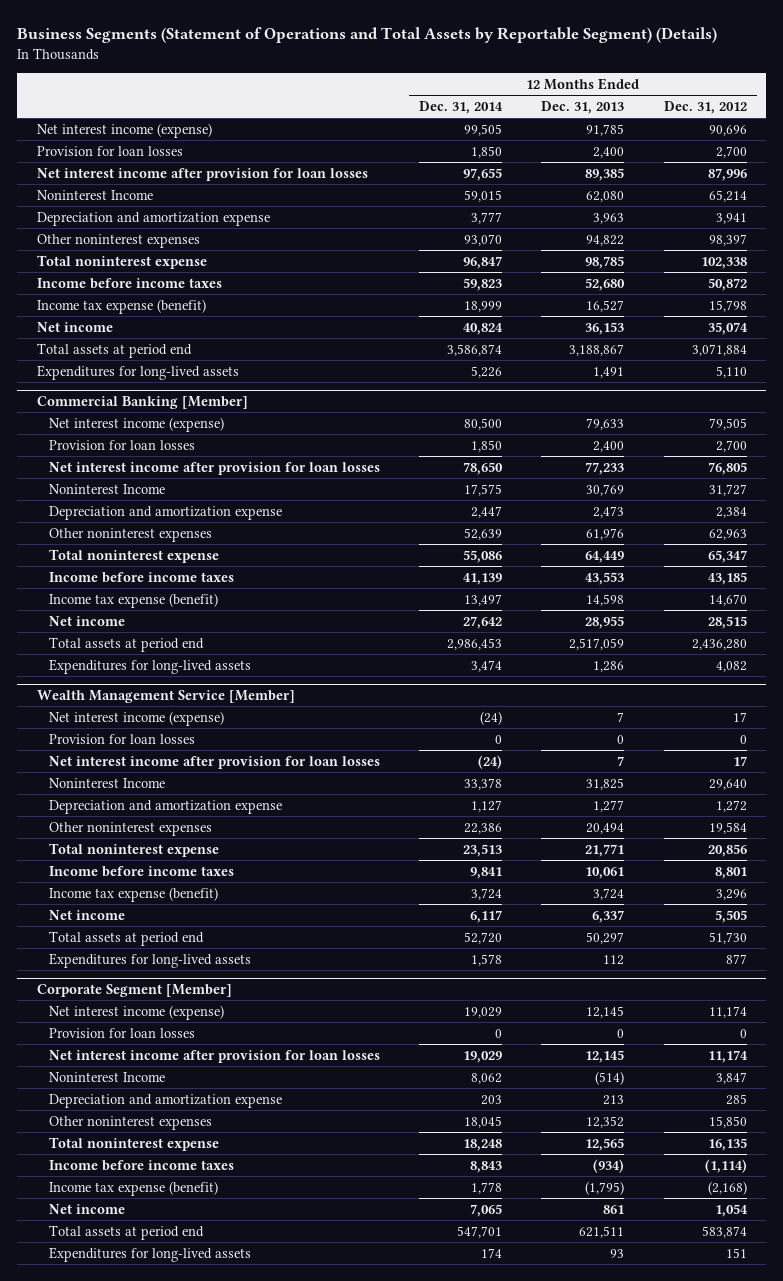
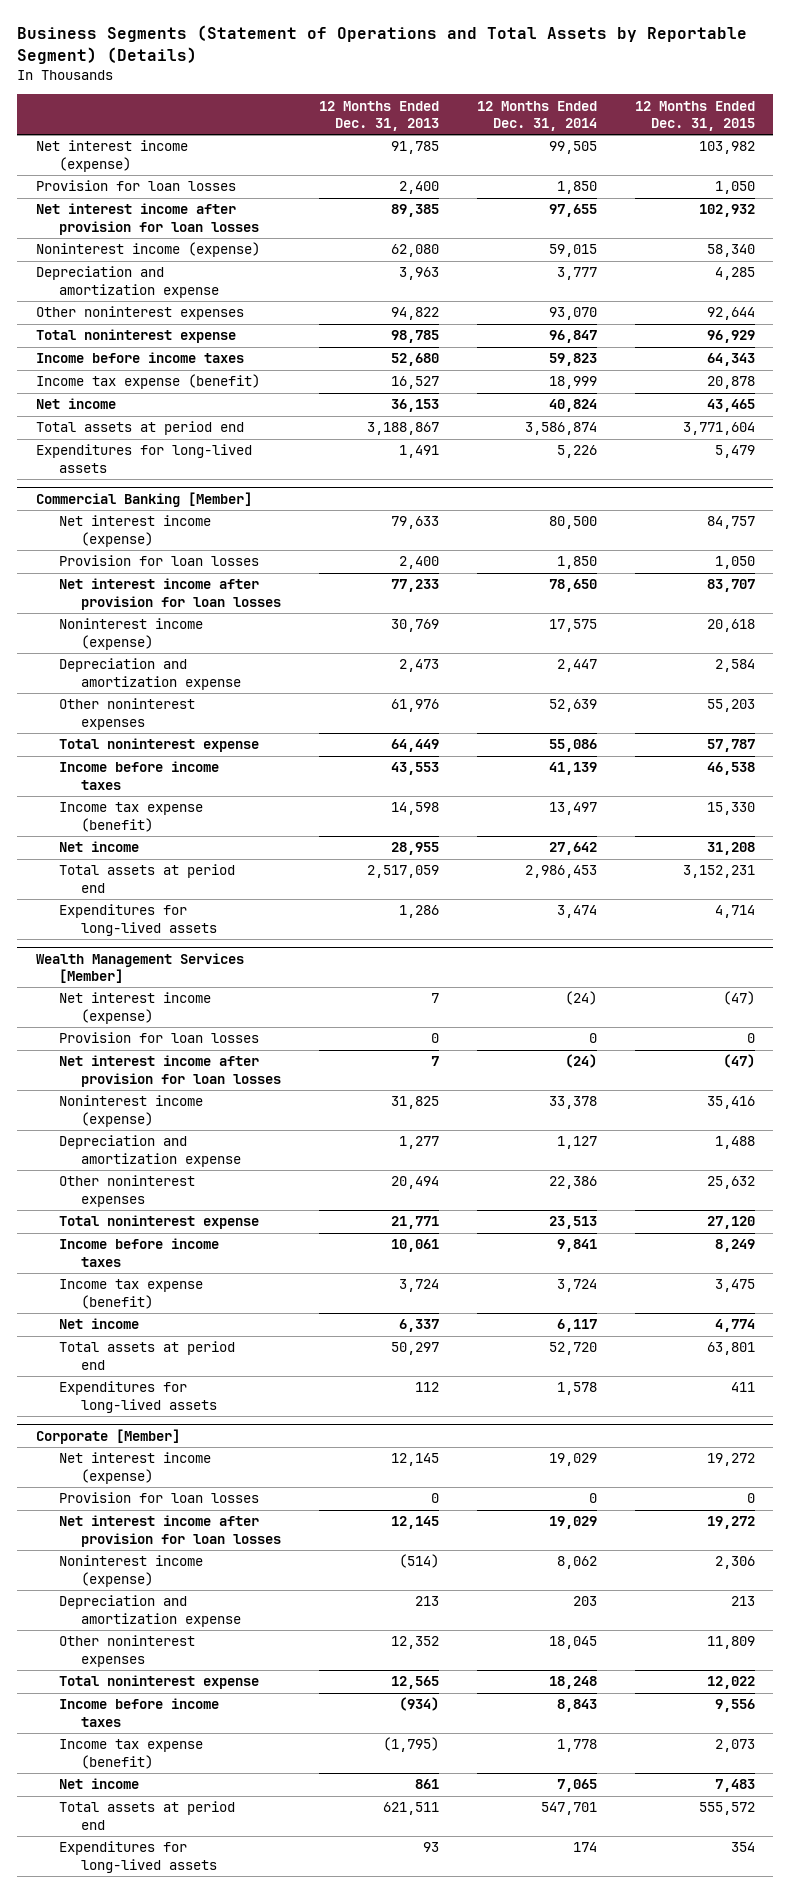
[663,100,747,114] Dec. 31, 2012 -> none
none -> [634,100,755,131] 12 Months Ended Dec. 31, 2015
[36,189,153,200] Noninterest Income -> [36,242,261,258] Noninterest income (expense)
[48,483,165,494] Noninterest Income -> [58,618,203,650] Noninterest income (expense)
[36,690,295,704] Wealth Management Service [Member] -> [36,953,245,984] Wealth Management Services [Member]
[48,777,165,788] Noninterest Income -> [58,1095,203,1127] Noninterest income (expense)
[36,984,232,998] Corporate Segment [Member] -> [36,1429,181,1445] Corporate [Member]
[48,1071,165,1082] Noninterest Income -> [58,1555,203,1587] Noninterest income (expense)

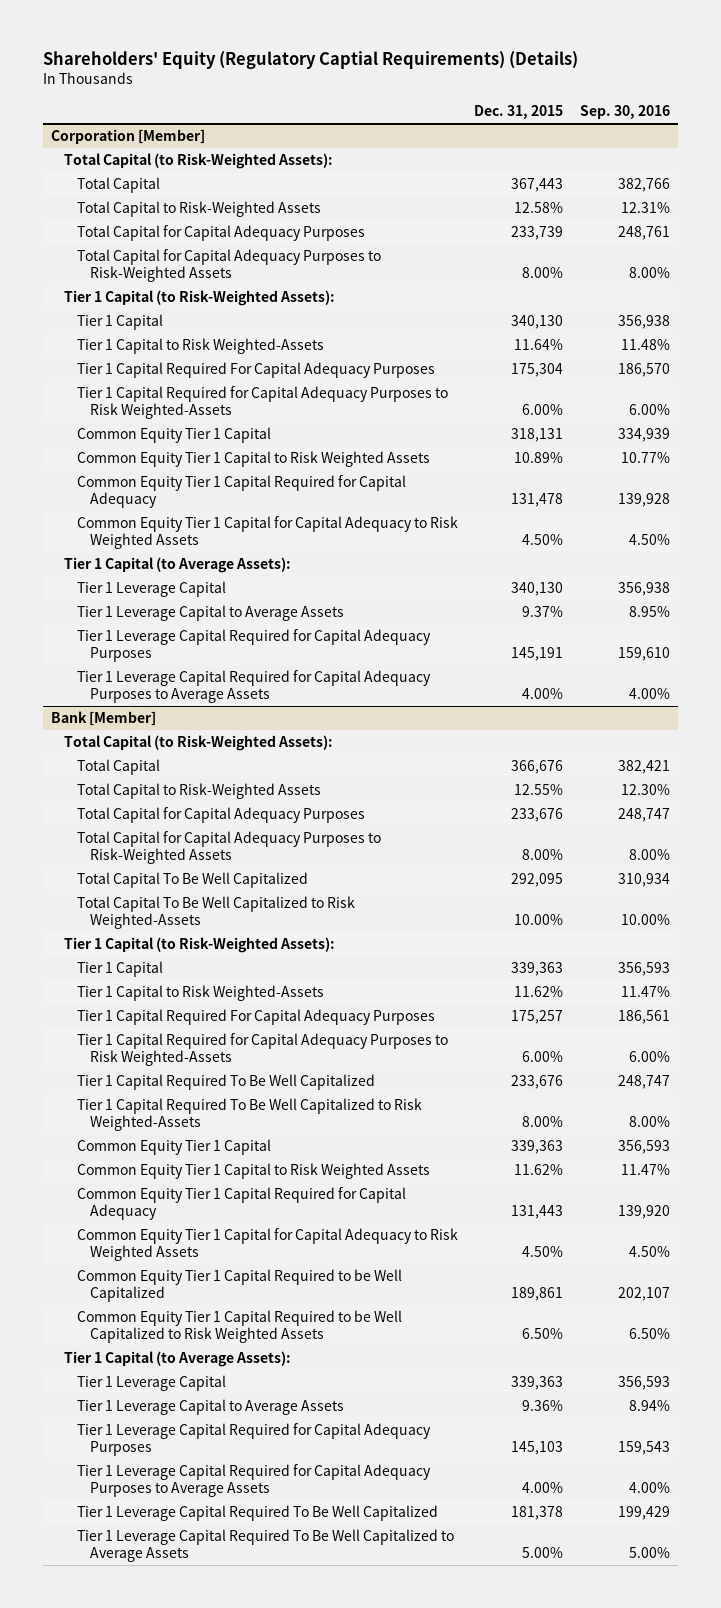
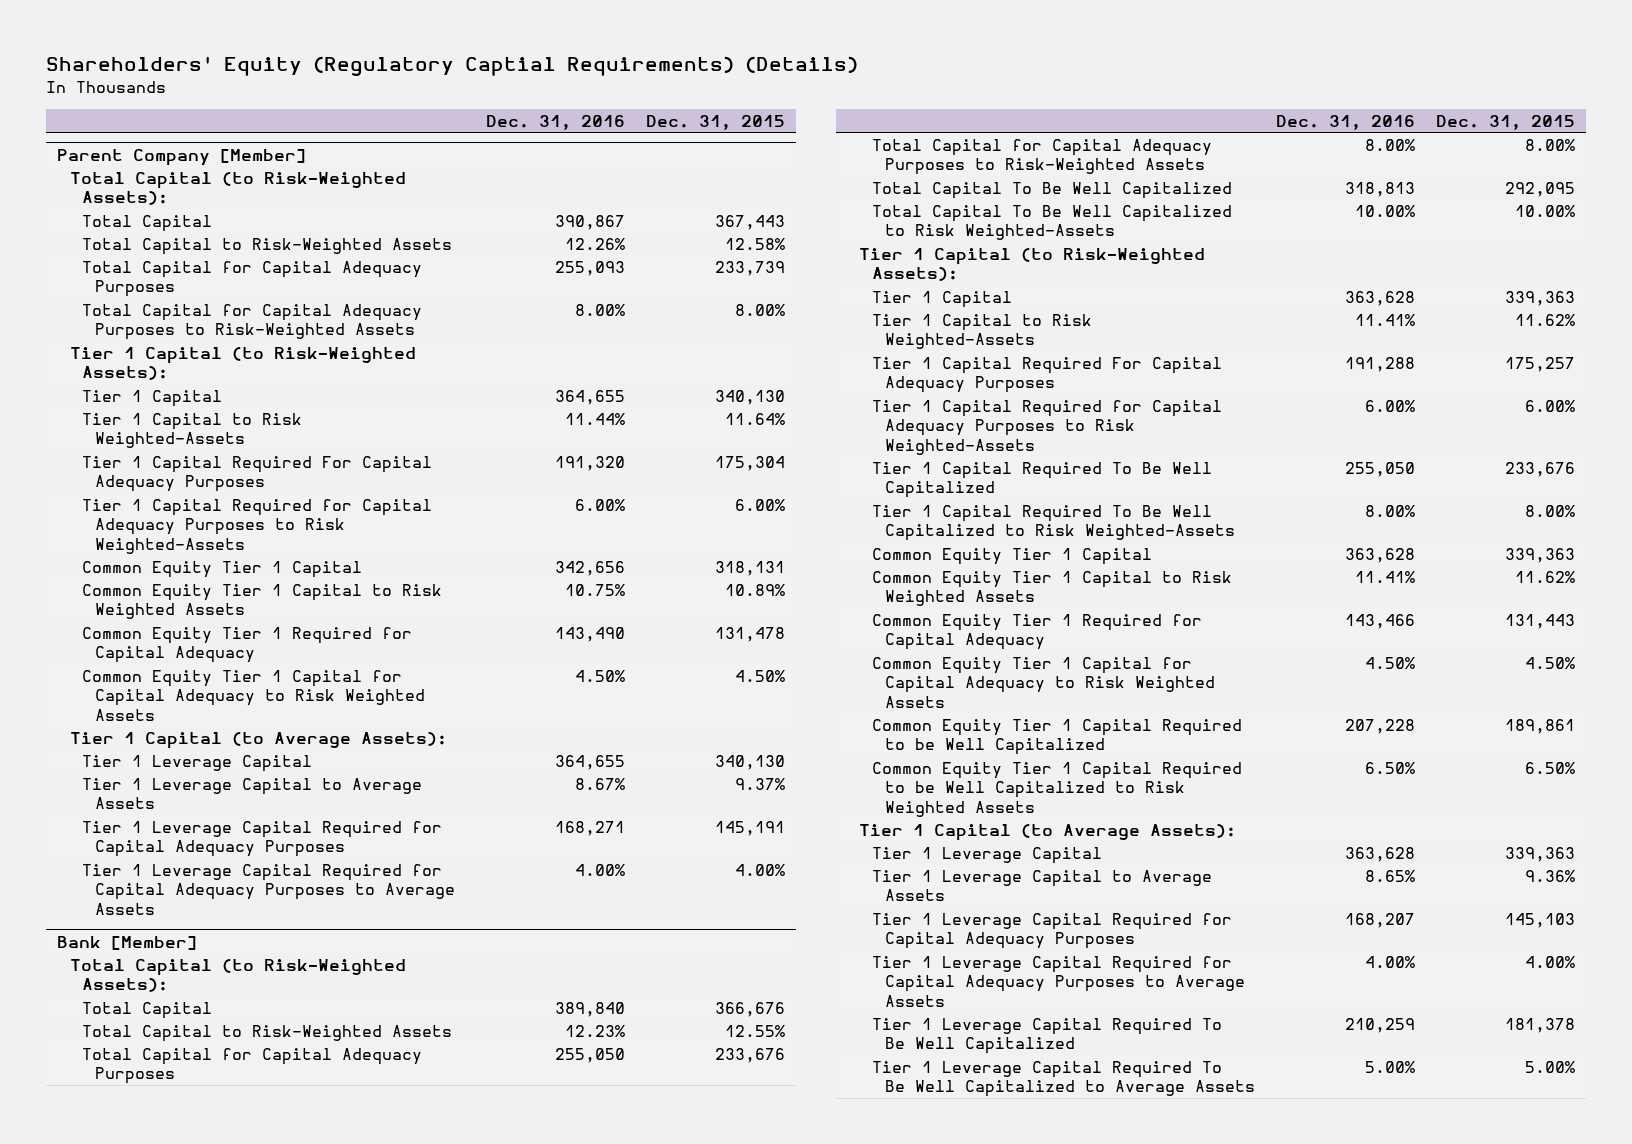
[579,104,670,119] Sep. 30, 2016 -> none
none -> [486,114,626,130] Dec. 31, 2016
[51,129,206,145] Corporation [Member] -> [56,148,306,166] Parent Company [Member]
[76,475,406,509] Common Equity Tier 1 Capital Required for Capital Adequacy -> [82,626,413,664] Common Equity Tier 1 Required for Capital Adequacy
[76,1187,406,1221] Common Equity Tier 1 Capital Required for Capital Adequacy -> [872,613,1203,651] Common Equity Tier 1 Required for Capital Adequacy

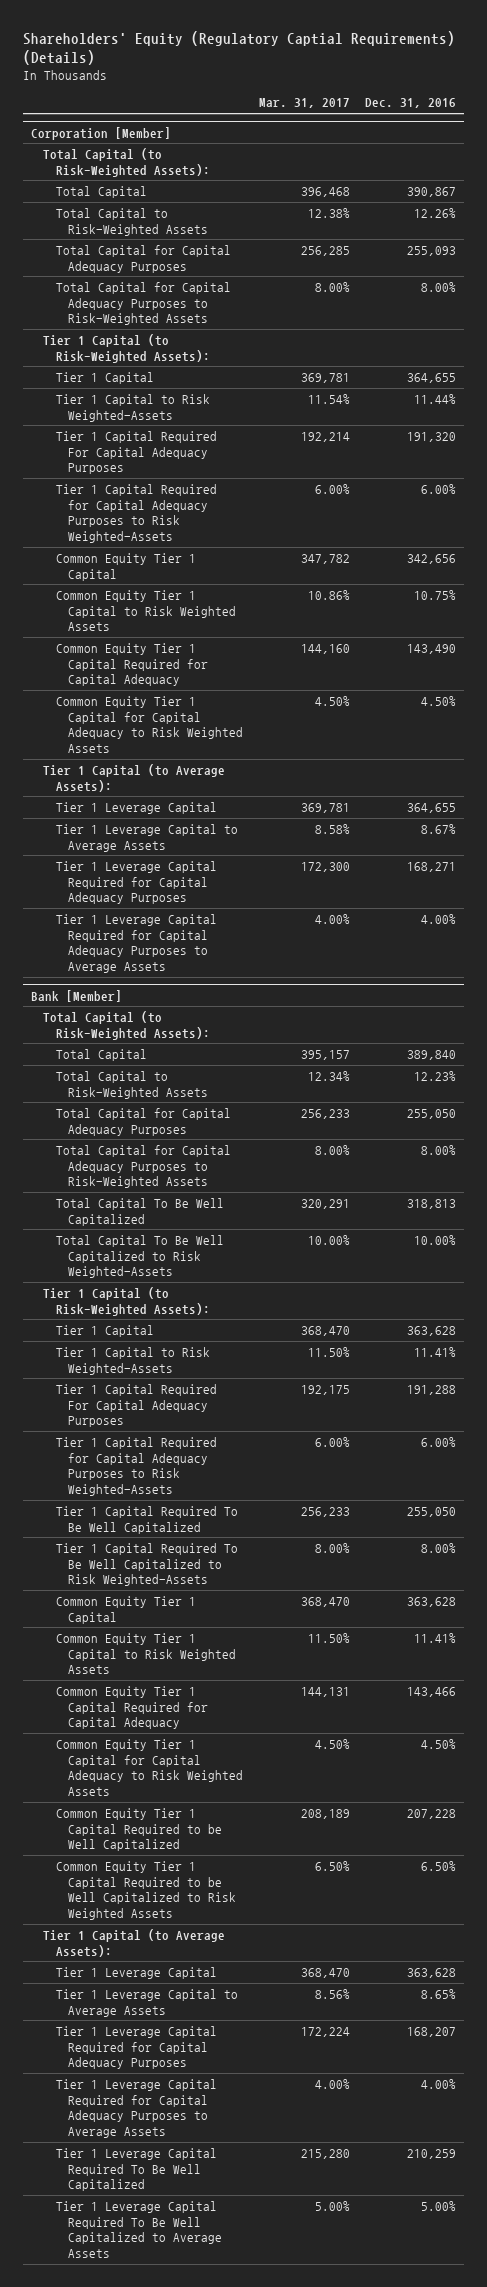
[646,114,786,130] Dec. 31, 2015 -> none
none -> [258,98,350,109] Mar. 31, 2017
[56,148,306,166] Parent Company [Member] -> [30,126,171,140] Corporation [Member]
[82,626,413,664] Common Equity Tier 1 Required for Capital Adequacy -> [55,642,209,687] Common Equity Tier 1 Capital Required for Capital Adequacy
[872,613,1203,651] Common Equity Tier 1 Required for Capital Adequacy -> [55,1685,209,1730] Common Equity Tier 1 Capital Required for Capital Adequacy

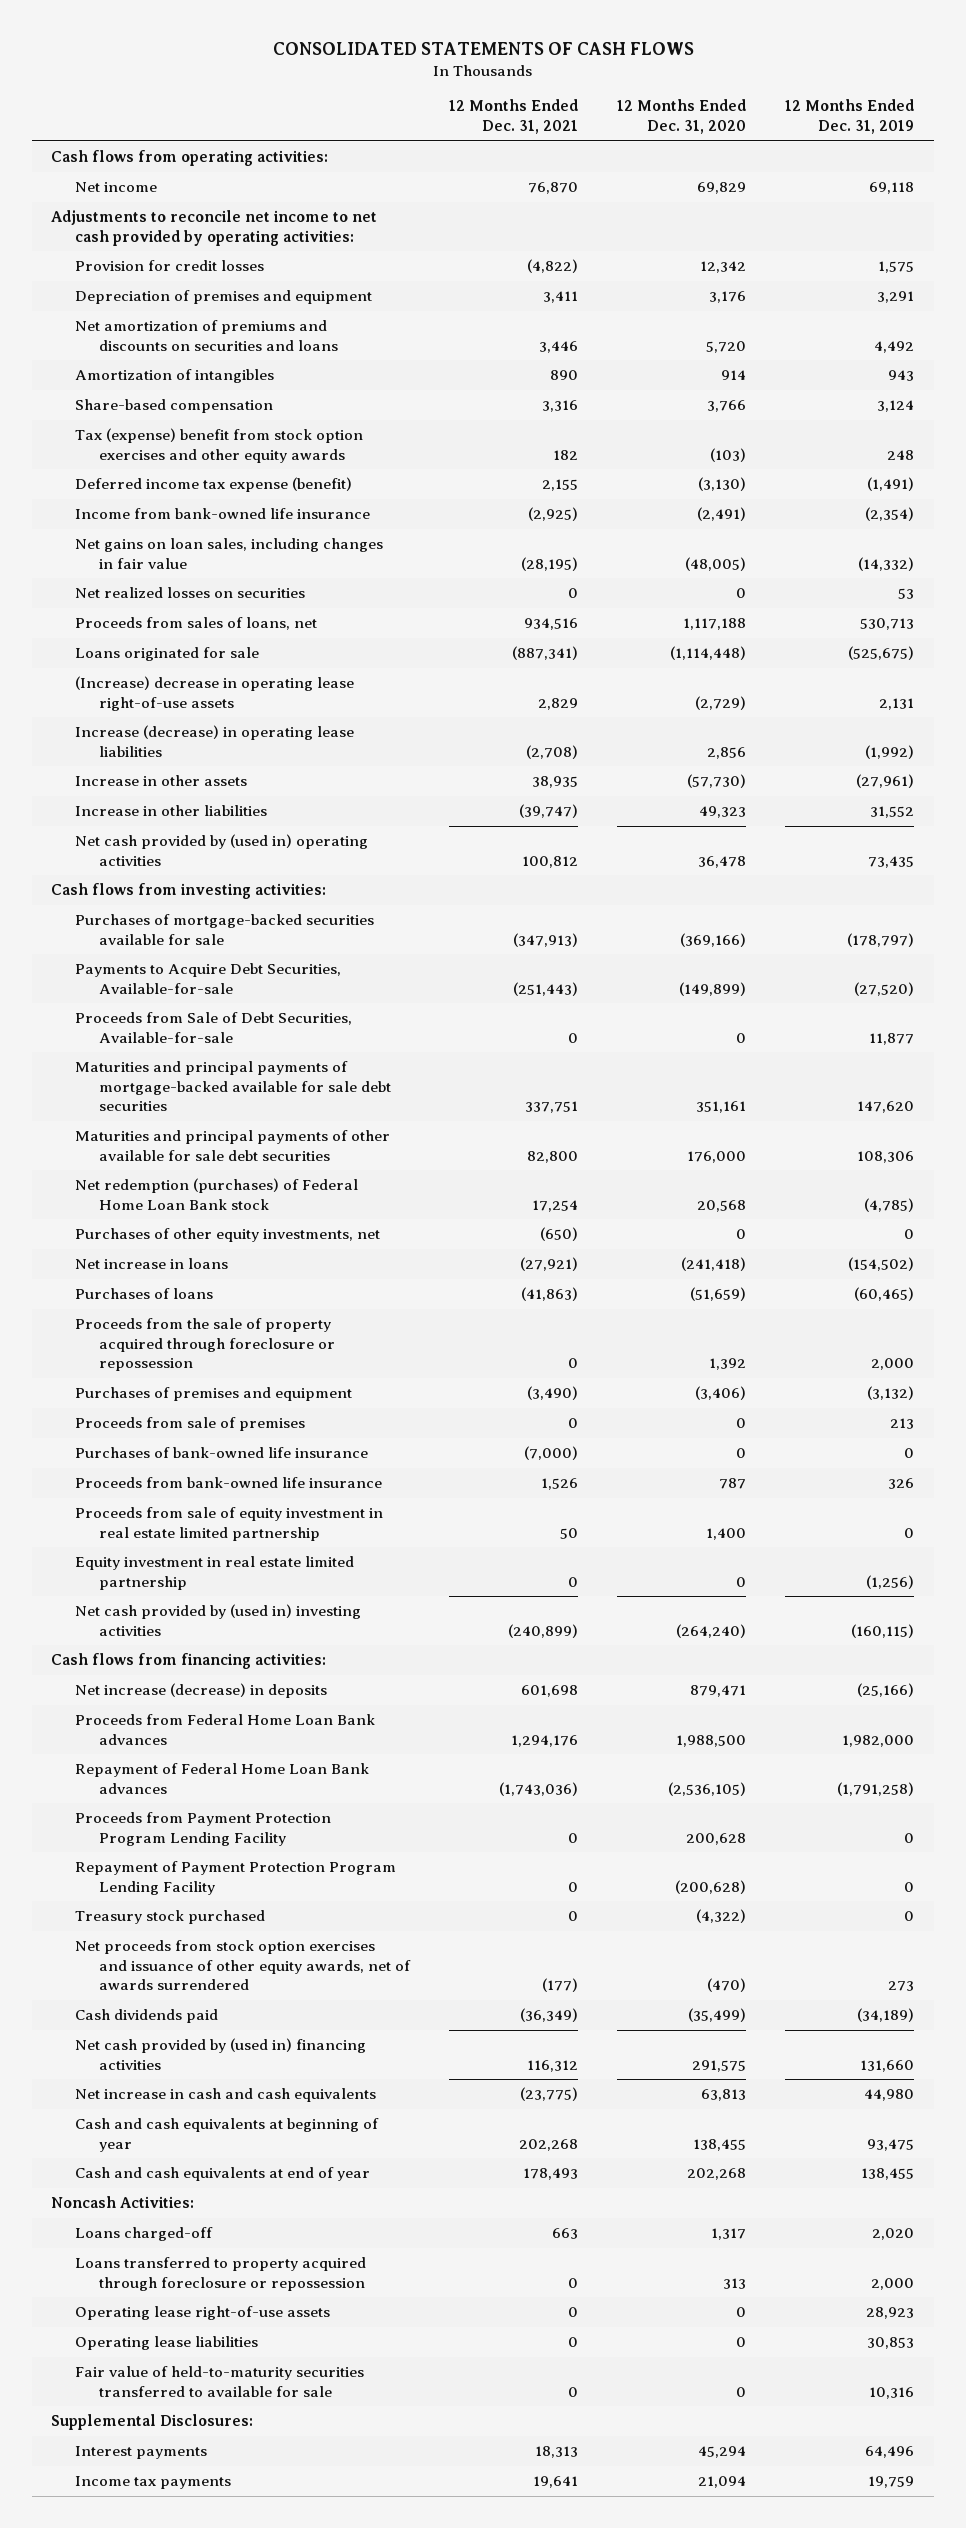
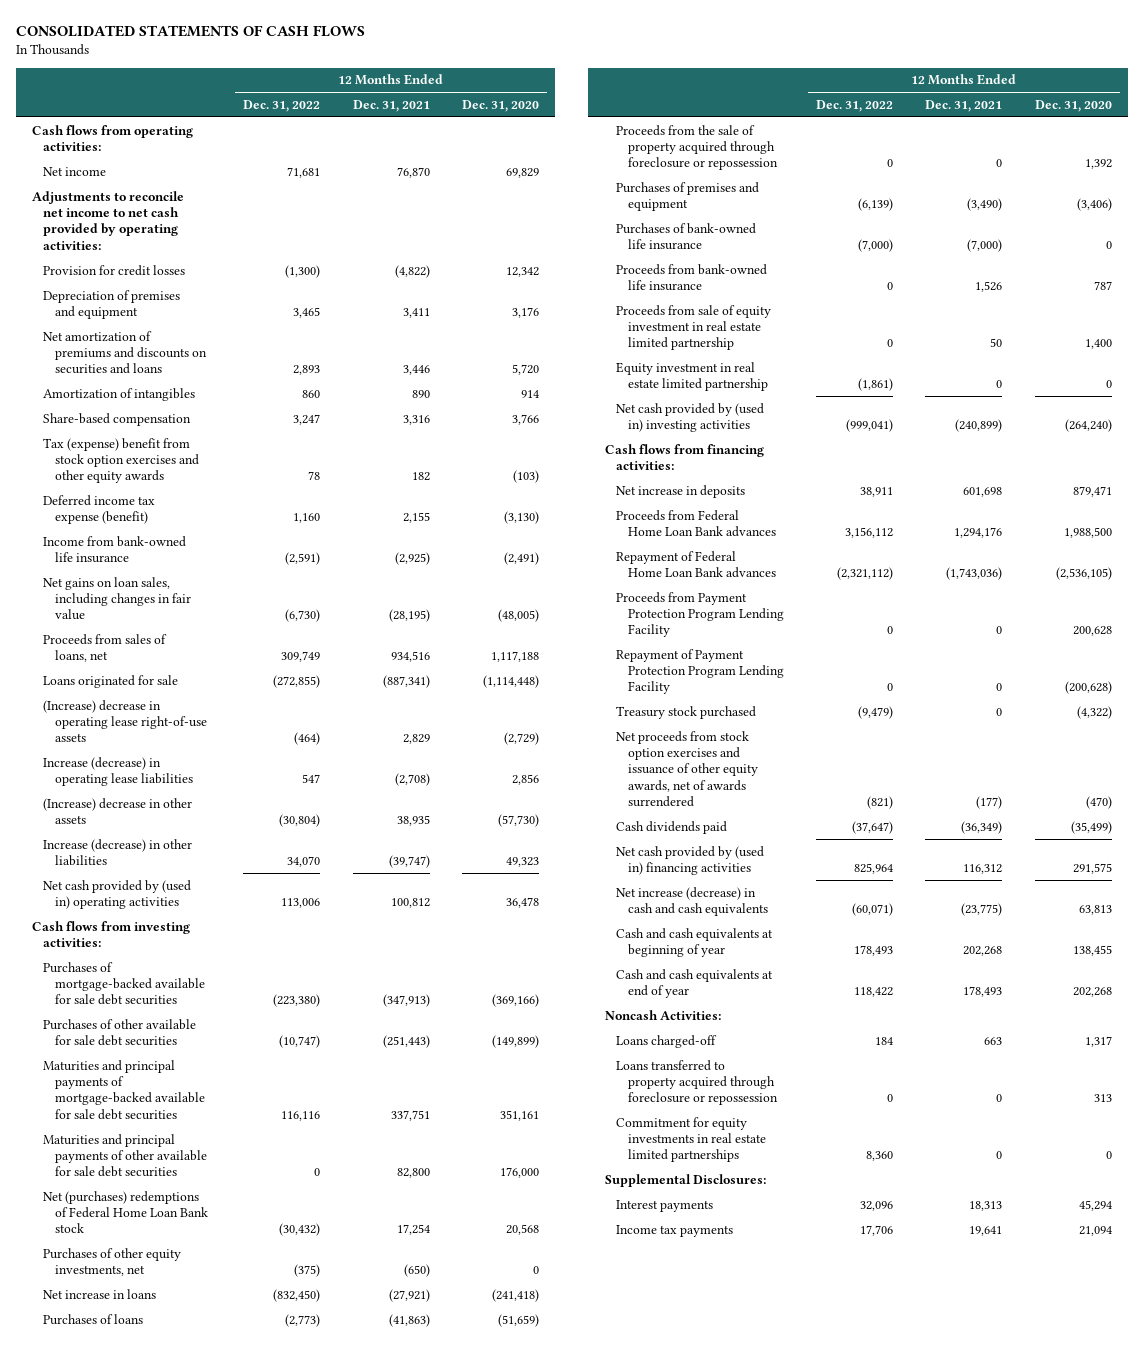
[785,99,915,134] 12 Months Ended Dec. 31, 2019 -> none
none -> [243,99,321,112] Dec. 31, 2022
[75,587,306,599] Net realized losses on securities -> none
[75,775,248,787] Increase in other assets -> [43,797,193,824] (Increase) decrease in other assets
[75,805,268,817] Increase in other liabilities -> [43,838,193,866] Increase (decrease) in other liabilities
[75,1012,353,1043] Proceeds from Sale of Debt Securities, Available-for-sale -> none
[75,914,375,945] Purchases of mortgage-backed securities available for sale -> [43,961,205,1006] Purchases of mortgage-backed available for sale debt securities
[75,963,342,994] Payments to Acquire Debt Securities, Available-for-sale -> [43,1018,197,1046] Purchases of other available for sale debt securities
[75,1178,359,1210] Net redemption (purchases) of Federal Home Loan Bank stock -> [43,1190,208,1234] Net (purchases) redemptions of Federal Home Loan Bank stock
[75,1417,306,1432] Proceeds from sale of premises -> none
[75,1683,328,1699] Net increase (decrease) in deposits -> [616,484,746,498] Net increase in deposits
[75,2088,377,2103] Net increase in cash and cash equivalents -> [616,886,768,916] Net increase (decrease) in cash and cash equivalents
[75,2306,331,2321] Operating lease right-of-use assets -> none
[75,2336,259,2351] Operating lease liabilities -> none
[75,2366,365,2397] Fair value of held-to-maturity securities transferred to available for sale -> none
none -> [616,1116,766,1163] Commitment for equity investments in real estate limited partnerships

